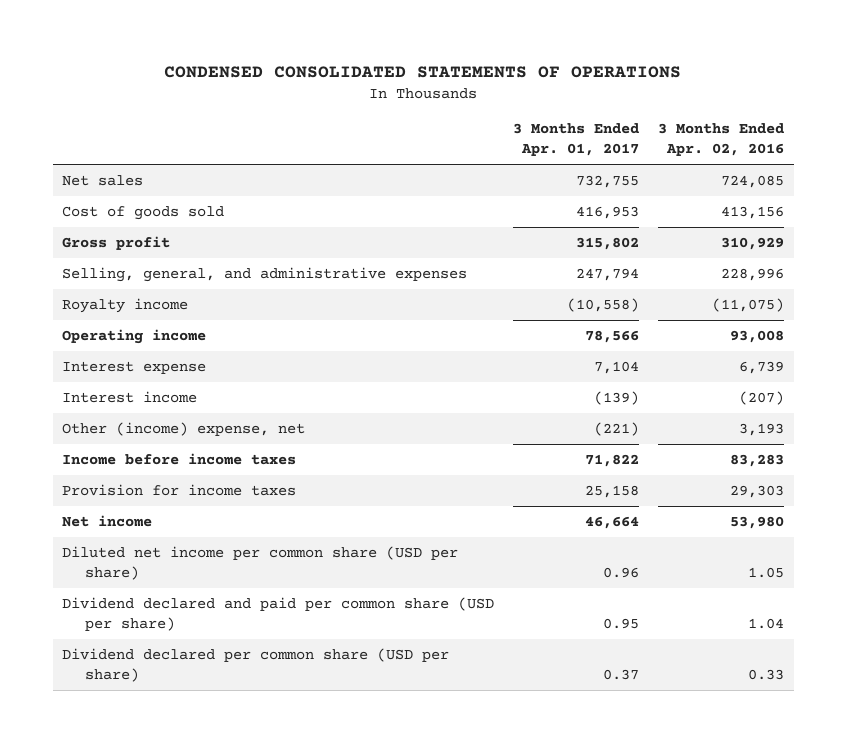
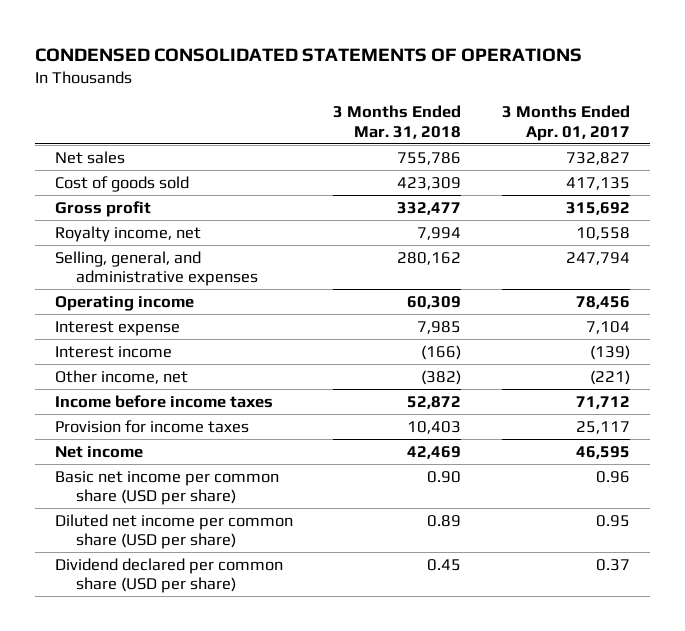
[658,123,785,157] 3 Months Ended Apr. 02, 2016 -> none
none -> [333,105,462,139] 3 Months Ended Mar. 31, 2018
[576,175,640,189] 732,755 -> [565,151,630,165] 732,827
[576,206,640,220] 416,953 -> [565,176,630,190] 417,135
[576,237,640,251] 315,802 -> [565,201,630,215] 315,692
none -> [55,225,202,242] Royalty income, net
[62,298,189,314] Royalty income -> none
[585,330,640,344] 78,566 -> [575,295,630,309] 78,456
[62,597,495,632] Dividend declared and paid per common share (USD per share) -> none
[62,422,306,437] Other (income) expense, net -> [55,369,189,384] Other income, net
[585,454,640,468] 71,822 -> [575,395,630,409] 71,712
[585,485,640,499] 25,158 -> [575,420,630,434] 25,117
[585,516,640,530] 46,664 -> [575,445,630,459] 46,595
none -> [55,470,280,506] Basic net income per common share (USD per share)
[603,567,640,579] 0.96 -> [595,514,630,527] 0.95

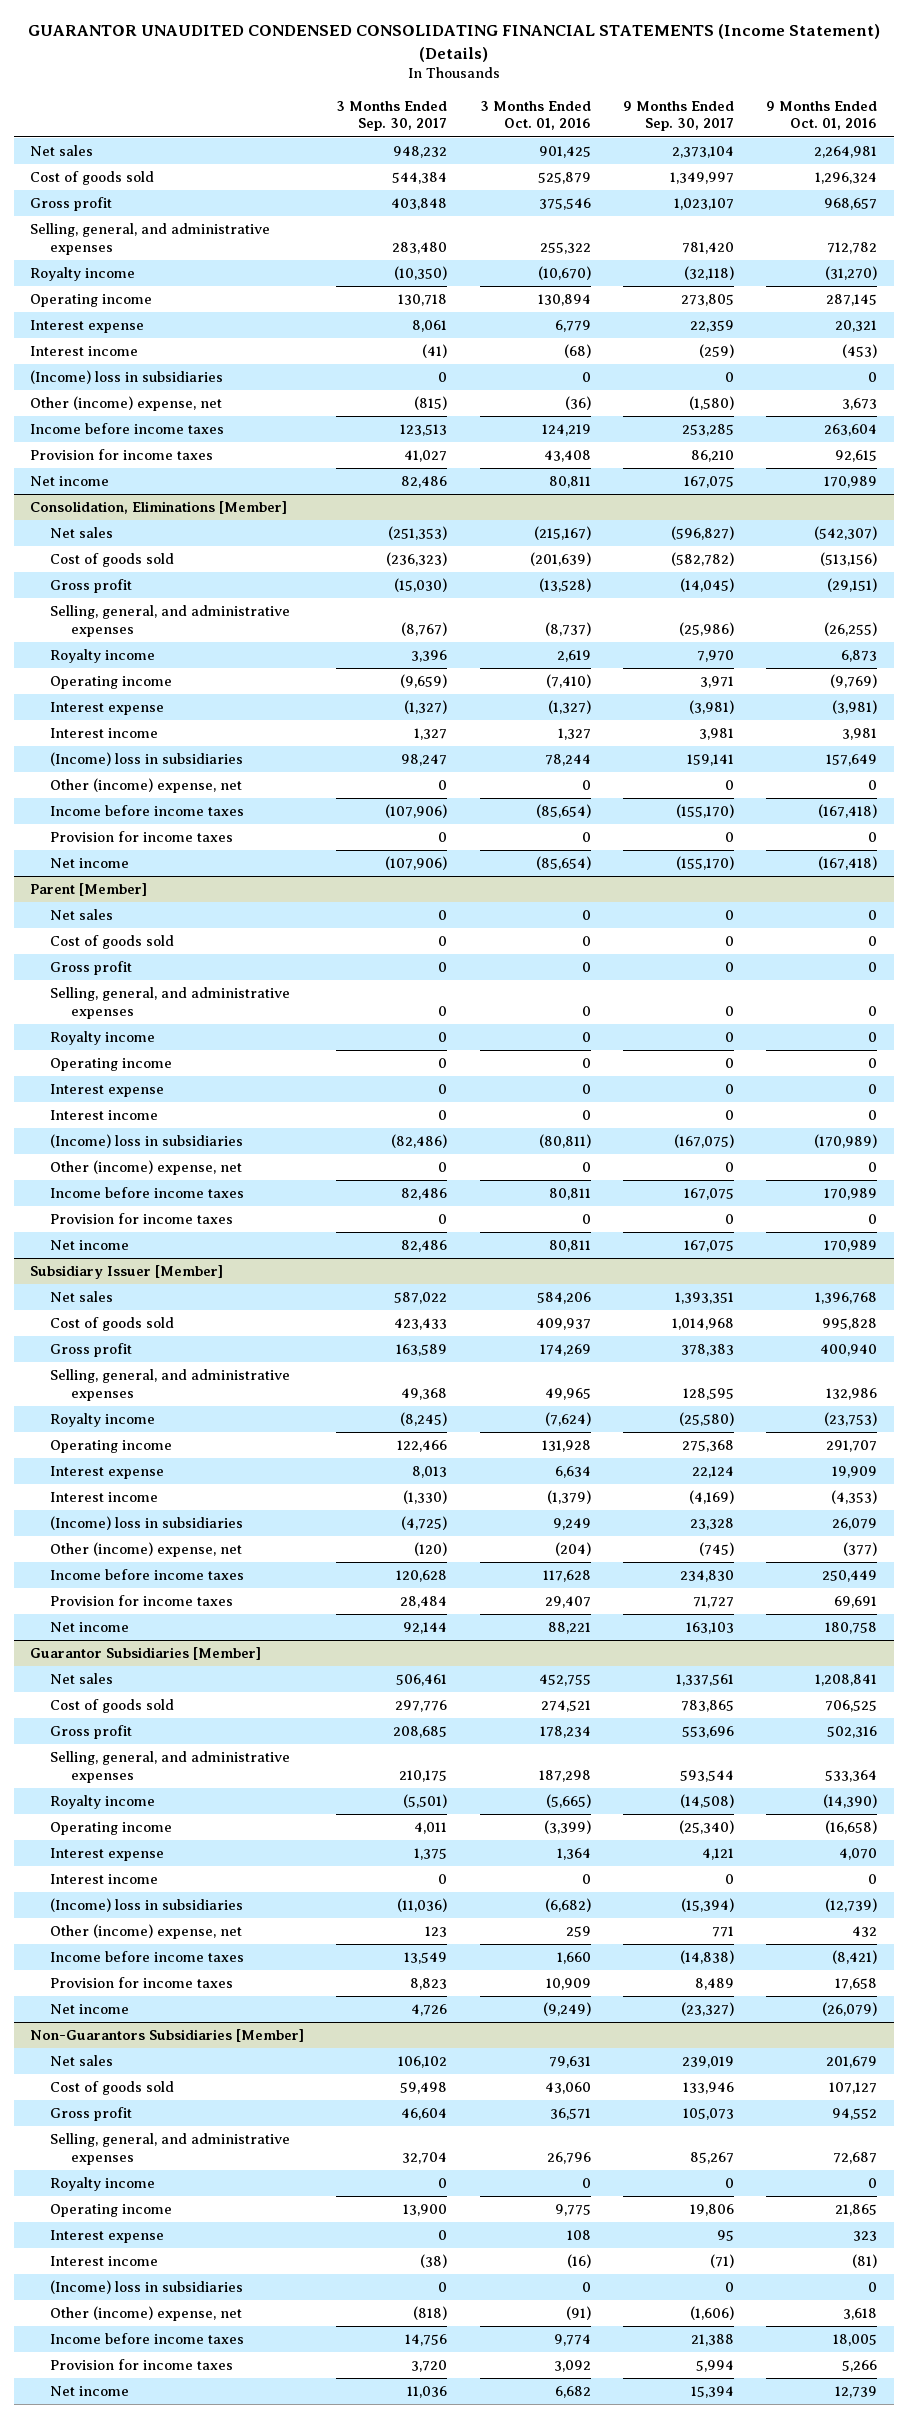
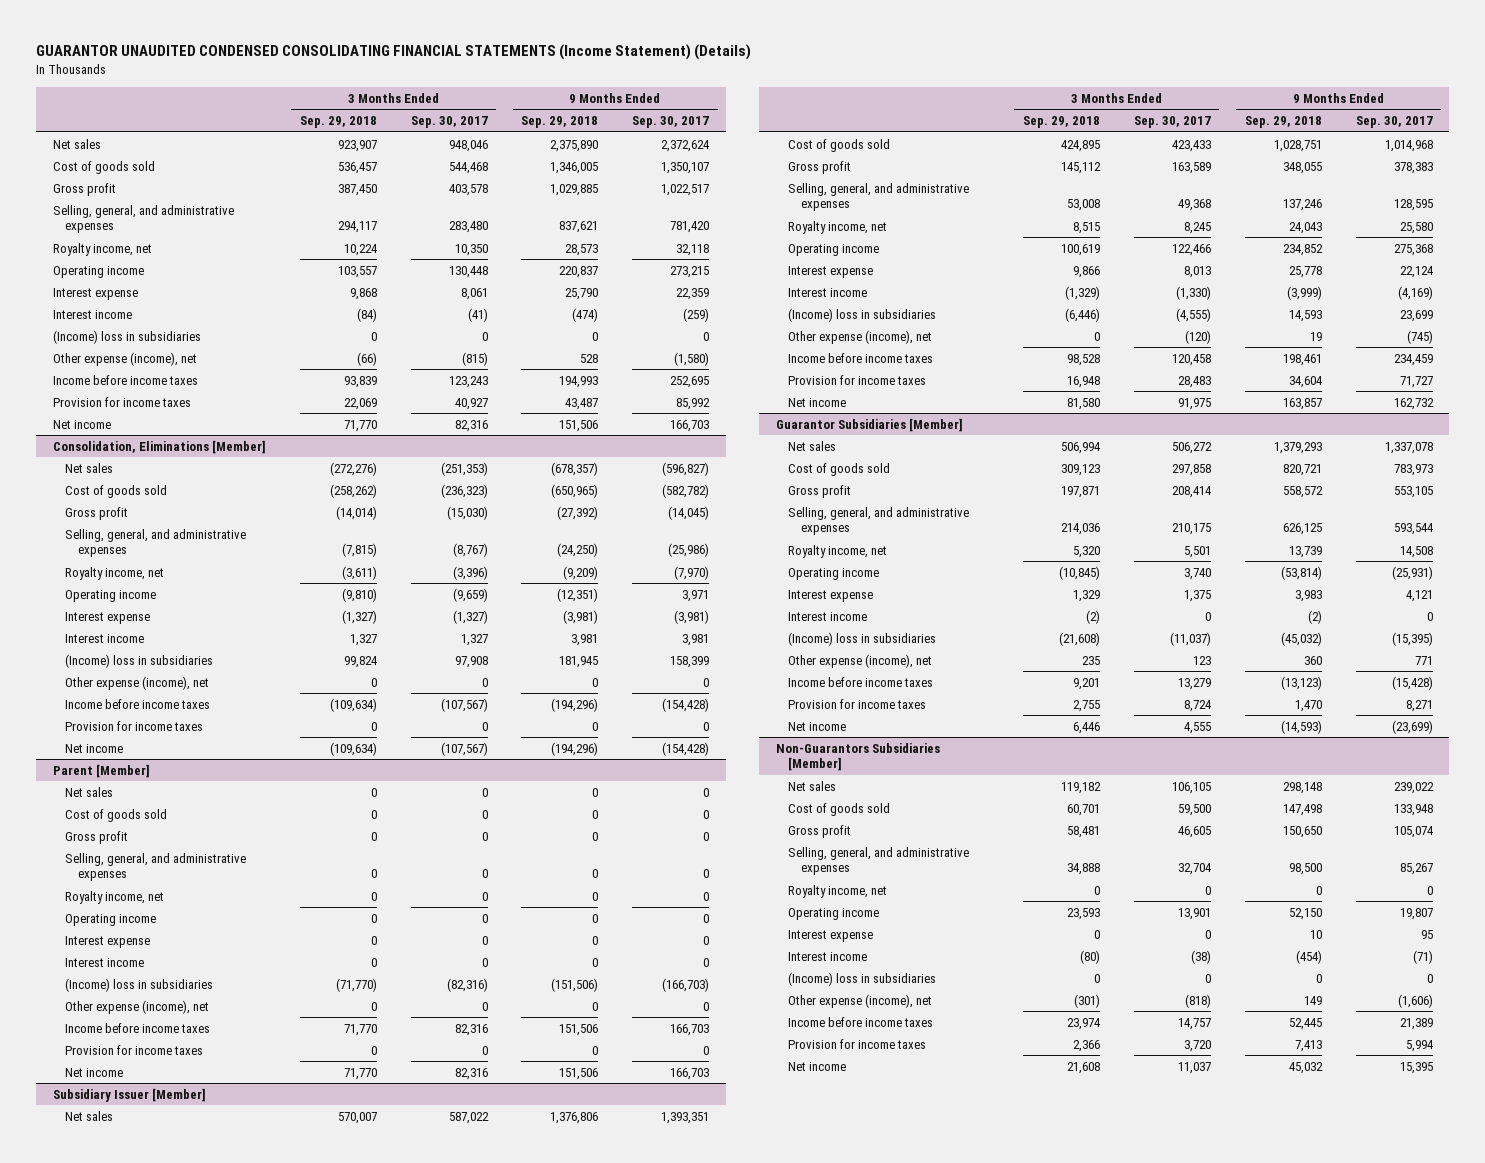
[479,100,591,131] 3 Months Ended Oct. 01, 2016 -> none
[766,100,878,131] 9 Months Ended Oct. 01, 2016 -> none
none -> [299,116,377,129] Sep. 29, 2018
none -> [521,116,599,129] Sep. 29, 2018
[393,146,448,159] 948,232 -> [448,139,488,152] 948,046
[672,146,735,159] 2,373,104 -> [661,139,711,152] 2,372,624
[392,172,448,185] 544,384 -> [448,161,488,174] 544,468
[670,172,735,185] 1,349,997 -> [661,161,710,174] 1,350,107
[391,198,448,211] 403,848 -> [448,183,488,196] 403,578
[674,198,735,211] 1,023,107 -> [661,183,710,196] 1,022,517
[30,267,136,282] Royalty income -> [52,242,152,256] Royalty income, net
[394,266,448,281] (10,350) -> [454,243,488,256] 10,350
[684,266,735,281] (32,118) -> [676,243,710,256] 32,118
[398,294,448,307] 130,718 -> [448,265,488,278] 130,448
[681,294,735,307] 273,805 -> [670,265,710,278] 273,215
[30,396,223,412] Other (income) expense, net -> [52,351,197,366] Other expense (income), net
[400,424,448,437] 123,513 -> [448,375,488,388] 123,243
[682,424,735,437] 253,285 -> [670,375,710,388] 252,695
[404,450,448,463] 41,027 -> [454,397,488,410] 40,927
[691,450,735,463] 86,210 -> [676,397,711,410] 85,992
[401,476,448,489] 82,486 -> [454,419,488,432] 82,316
[684,476,735,489] 167,075 -> [670,419,710,432] 166,703
[50,649,156,664] Royalty income -> [65,566,165,580] Royalty income, net
[411,650,448,663] 3,396 -> [452,565,488,580] (3,396)
[697,650,735,663] 7,970 -> [674,565,710,580] (7,970)
[401,754,448,767] 98,247 -> [454,655,488,668] 97,908
[687,754,735,767] 159,141 -> [670,655,710,668] 158,399
[50,778,243,794] Other (income) expense, net -> [65,675,210,690] Other expense (income), net
[385,804,448,819] (107,906) -> [440,697,488,712] (107,567)
[676,804,735,819] (155,170) -> [662,697,710,712] (154,428)
[385,856,448,871] (107,906) -> [440,741,488,756] (107,567)
[676,856,735,871] (155,170) -> [662,741,710,756] (154,428)
[50,1031,156,1046] Royalty income -> [65,890,165,904] Royalty income, net
[391,1134,448,1149] (82,486) -> [446,977,488,992] (82,316)
[674,1134,735,1149] (167,075) -> [662,977,710,992] (166,703)
[50,1160,243,1176] Other (income) expense, net -> [65,999,210,1014] Other expense (income), net
[401,1188,448,1201] 82,486 -> [454,1023,488,1036] 82,316
[684,1188,735,1201] 167,075 -> [670,1023,710,1036] 166,703
[401,1240,448,1253] 82,486 -> [454,1067,488,1080] 82,316
[684,1240,735,1253] 167,075 -> [670,1067,710,1080] 166,703
[50,1413,156,1428] Royalty income -> [788,220,888,234] Royalty income, net
[400,1412,448,1427] (8,245) -> [1183,221,1211,234] 8,245
[679,1412,735,1427] (25,580) -> [1399,221,1433,234] 25,580
[401,1516,448,1531] (4,725) -> [1175,307,1211,322] (4,555)
[690,1518,735,1531] 23,328 -> [1399,309,1433,322] 23,699
[50,1542,243,1558] Other (income) expense, net -> [788,329,933,344] Other expense (income), net
[396,1570,448,1583] 120,628 -> [1171,353,1211,366] 120,458
[680,1570,735,1583] 234,830 -> [1393,353,1433,366] 234,459
[400,1596,448,1609] 28,484 -> [1177,375,1211,388] 28,483
[403,1622,448,1635] 92,144 -> [1177,397,1211,410] 91,975
[686,1622,735,1635] 163,103 -> [1393,397,1434,410] 162,732
[396,1674,448,1687] 506,461 -> [1171,441,1212,454] 506,272
[676,1674,735,1687] 1,337,561 -> [1384,441,1433,454] 1,337,078
[395,1700,448,1713] 297,776 -> [1171,463,1211,476] 297,858
[681,1700,735,1713] 783,865 -> [1393,463,1433,476] 783,973
[393,1726,448,1739] 208,685 -> [1171,485,1212,498] 208,414
[682,1726,735,1739] 553,696 -> [1393,485,1433,498] 553,105
[50,1795,156,1810] Royalty income -> [788,544,888,558] Royalty income, net
[403,1794,448,1809] (5,501) -> [1183,545,1211,558] 5,501
[680,1794,735,1809] (14,508) -> [1399,545,1433,558] 14,508
[414,1822,448,1835] 4,011 -> [1183,567,1211,580] 3,740
[679,1820,735,1835] (25,340) -> [1391,565,1433,580] (25,931)
[397,1898,448,1913] (11,036) -> [1169,631,1211,646] (11,037)
[681,1898,735,1913] (15,394) -> [1391,631,1433,646] (15,395)
[50,1924,243,1940] Other (income) expense, net -> [788,653,933,668] Other expense (income), net
[404,1952,448,1965] 13,549 -> [1177,677,1211,690] 13,279
[680,1950,735,1965] (14,838) -> [1391,675,1433,690] (15,428)
[410,1978,448,1991] 8,823 -> [1183,699,1212,712] 8,724
[695,1978,735,1991] 8,489 -> [1405,699,1433,712] 8,271
[411,2004,448,2017] 4,726 -> [1183,721,1211,734] 4,555
[681,2002,735,2017] (23,327) -> [1391,719,1433,734] (23,699)
[398,2056,448,2069] 106,102 -> [1171,781,1211,794] 106,105
[682,2056,735,2069] 239,019 -> [1393,781,1434,794] 239,022
[400,2082,448,2095] 59,498 -> [1177,803,1211,816] 59,500
[683,2082,735,2095] 133,946 -> [1393,803,1433,816] 133,948
[401,2108,448,2121] 46,604 -> [1177,825,1211,838] 46,605
[683,2108,735,2121] 105,073 -> [1393,825,1434,838] 105,074
[50,2177,156,2192] Royalty income -> [788,884,888,898] Royalty income, net
[403,2204,448,2217] 13,900 -> [1177,907,1211,920] 13,901
[690,2204,735,2217] 19,806 -> [1399,907,1433,920] 19,807
[50,2306,243,2322] Other (income) expense, net -> [788,993,933,1008] Other expense (income), net
[405,2334,448,2347] 14,756 -> [1177,1017,1211,1030] 14,757
[691,2334,735,2347] 21,388 -> [1399,1017,1433,1030] 21,389
[407,2386,448,2399] 11,036 -> [1177,1061,1211,1074] 11,037
[691,2386,735,2399] 15,394 -> [1399,1061,1433,1074] 15,395

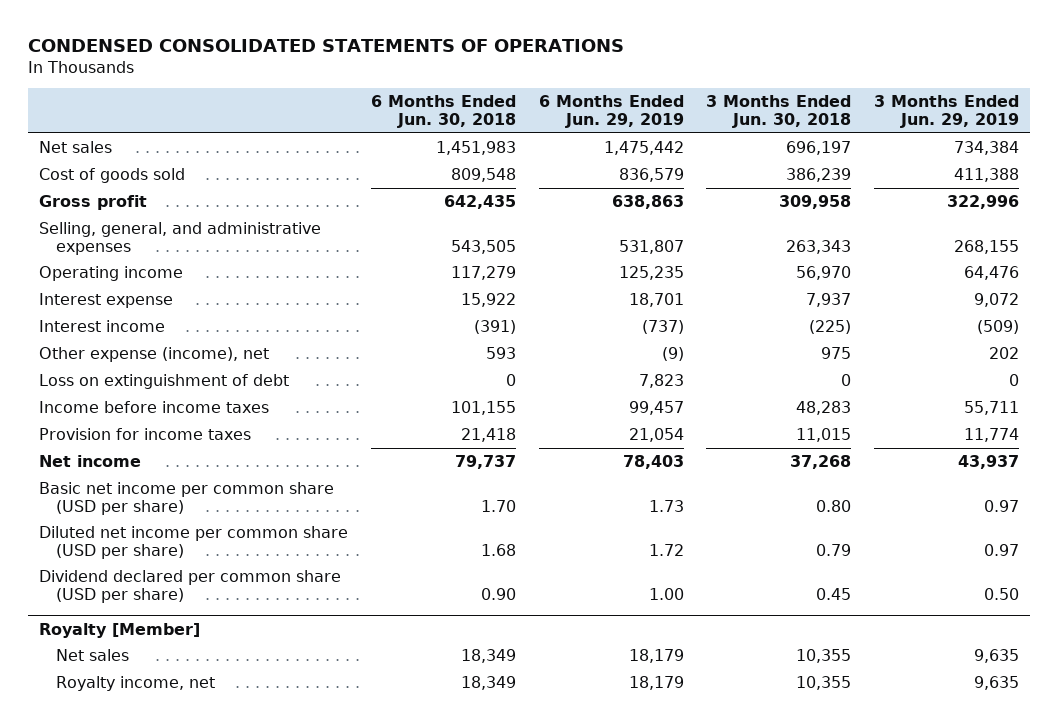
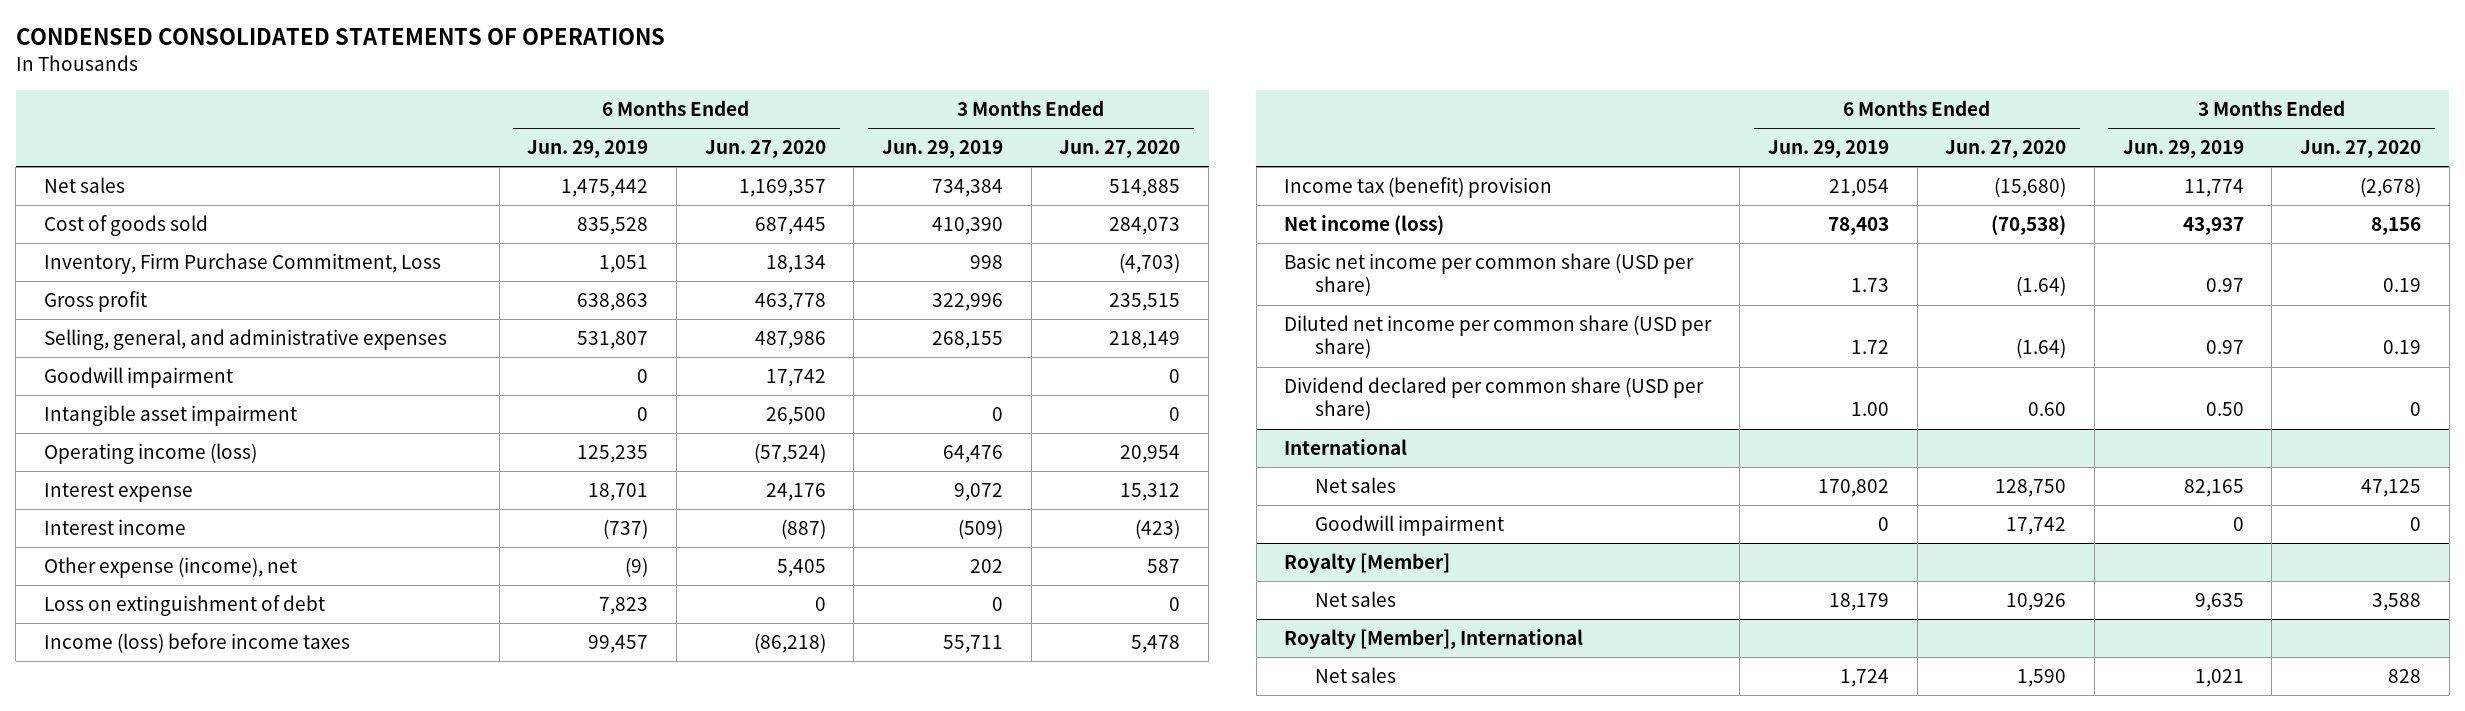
[370,95,516,129] 6 Months Ended Jun. 30, 2018 -> none
[706,95,852,129] 3 Months Ended Jun. 30, 2018 -> none
none -> [704,140,826,159] Jun. 27, 2020
none -> [1059,140,1181,159] Jun. 27, 2020
[618,167,684,182] 836,579 -> [577,217,649,236] 835,528
[953,167,1019,182] 411,388 -> [931,217,1003,236] 410,390
none -> [43,253,441,275] Inventory, Firm Purchase Commitment, Loss
none -> [43,367,233,389] Goodwill impairment
none -> [43,405,297,427] Intangible asset impairment
[39,265,184,281] Operating income -> [43,443,257,465] Operating income (loss)
[39,400,270,413] Income before income taxes -> [43,633,350,654] Income (loss) before income taxes
[39,427,252,440] Provision for income taxes -> [1284,177,1553,199] Income tax (benefit) provision
[39,454,142,467] Net income -> [1284,215,1445,236] Net income (loss)
none -> [1284,439,1408,456] International
none -> [1314,477,1396,494] Net sales
none -> [1314,515,1504,537] Goodwill impairment
[55,675,215,691] Royalty income, net -> none
none -> [1284,629,1584,650] Royalty [Member], International
none -> [1314,667,1396,684] Net sales

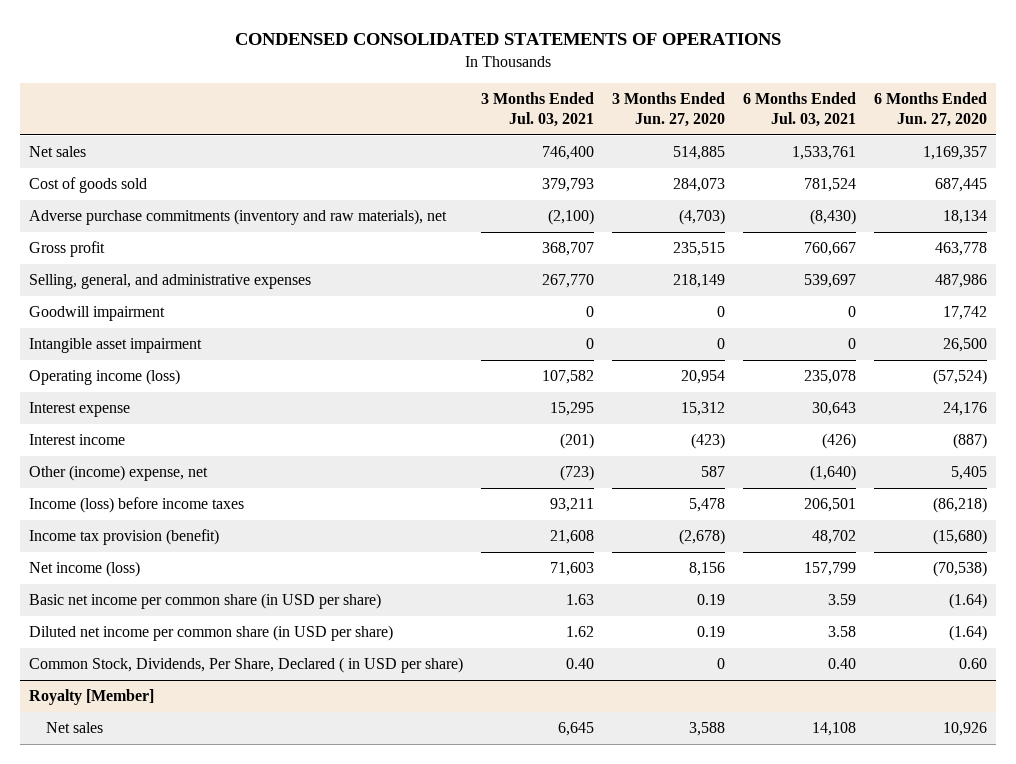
[527,140,649,159] Jun. 29, 2019 -> none
[881,140,1003,159] Jun. 29, 2019 -> none
none -> [480,92,594,128] 3 Months Ended Jul. 03, 2021
none -> [743,92,857,128] 6 Months Ended Jul. 03, 2021
[43,253,441,275] Inventory, Firm Purchase Commitment, Loss -> [28,209,447,226] Adverse purchase commitments (inventory and raw materials), net
[43,595,325,617] Loss on extinguishment of debt -> none
[43,557,297,579] Other expense (income), net -> [28,465,208,482] Other (income) expense, net
[1284,177,1553,199] Income tax (benefit) provision -> [28,529,219,546] Income tax provision (benefit)
[1284,439,1408,456] International -> none
[1314,477,1396,494] Net sales -> none
[1314,515,1504,537] Goodwill impairment -> none
[1284,253,1695,297] Basic net income per common share (USD per share) -> [28,593,381,610] Basic net income per common share (in USD per share)
[1284,315,1713,359] Diluted net income per common share (USD per share) -> [28,625,393,642] Diluted net income per common share (in USD per share)
[1284,377,1705,421] Dividend declared per common share (USD per share) -> [28,657,463,674] Common Stock, Dividends, Per Share, Declared ( in USD per share)
[1284,629,1584,650] Royalty [Member], International -> none
[1314,667,1396,684] Net sales -> none

